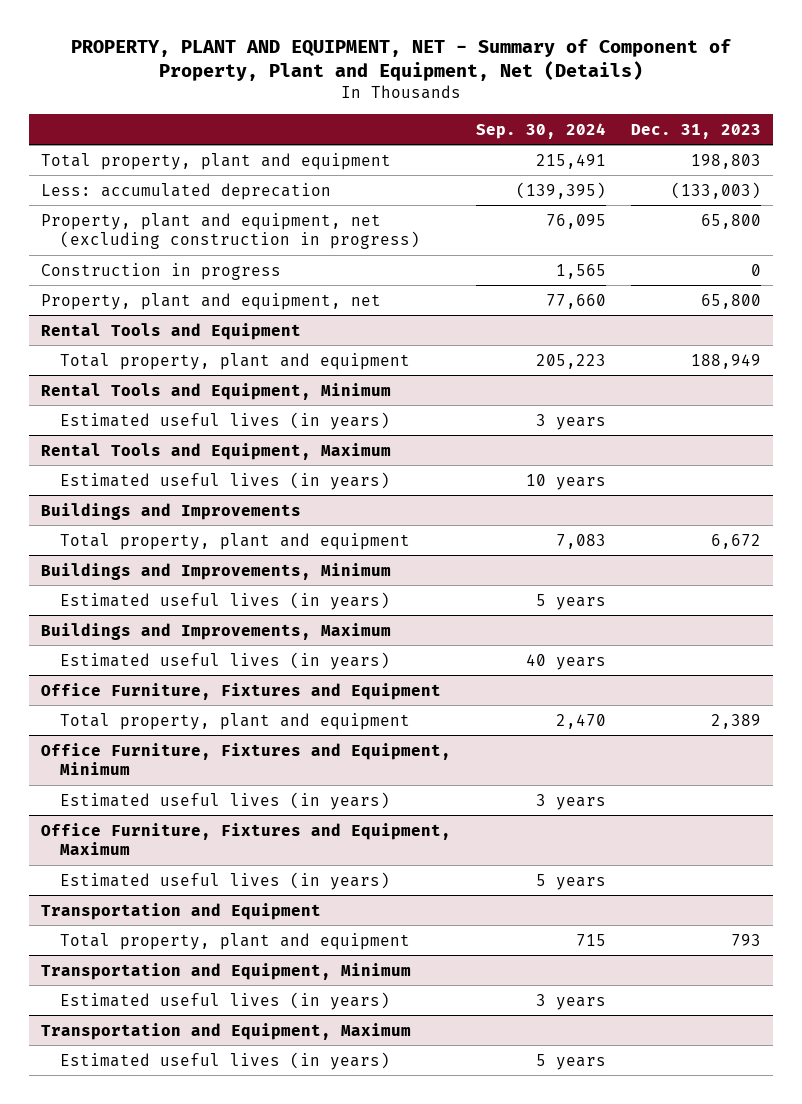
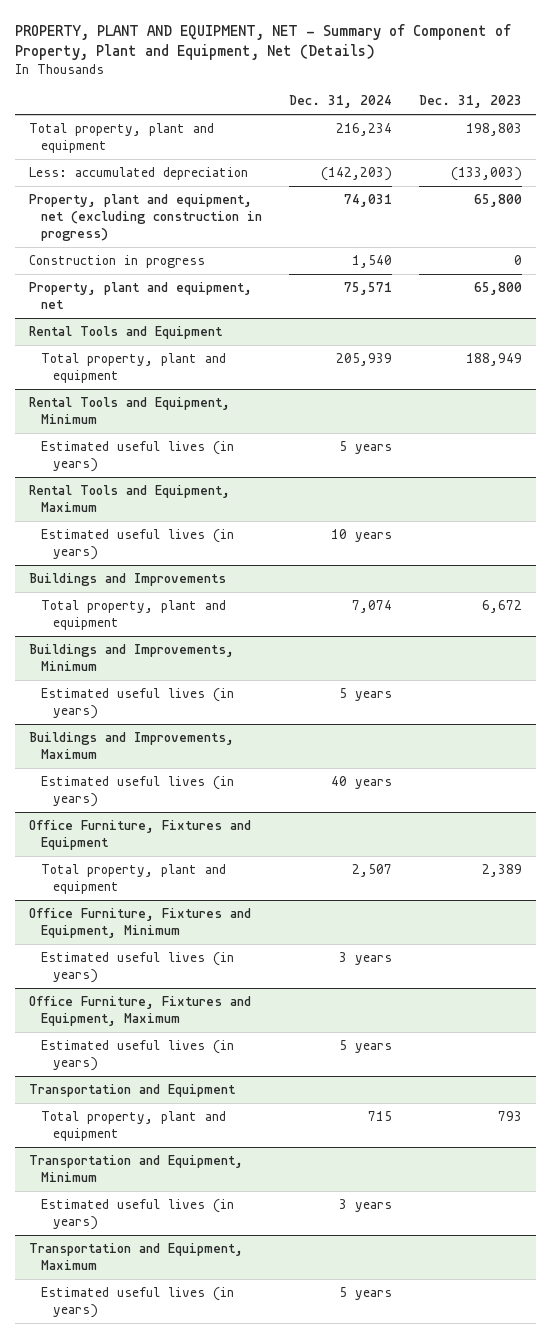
[476,122,607,139] Sep. 30, 2024 -> none
none -> [289,95,393,109] Dec. 31, 2024
[41,182,332,200] Less: accumulated deprecation -> [28,166,248,180] Less: accumulated depreciation

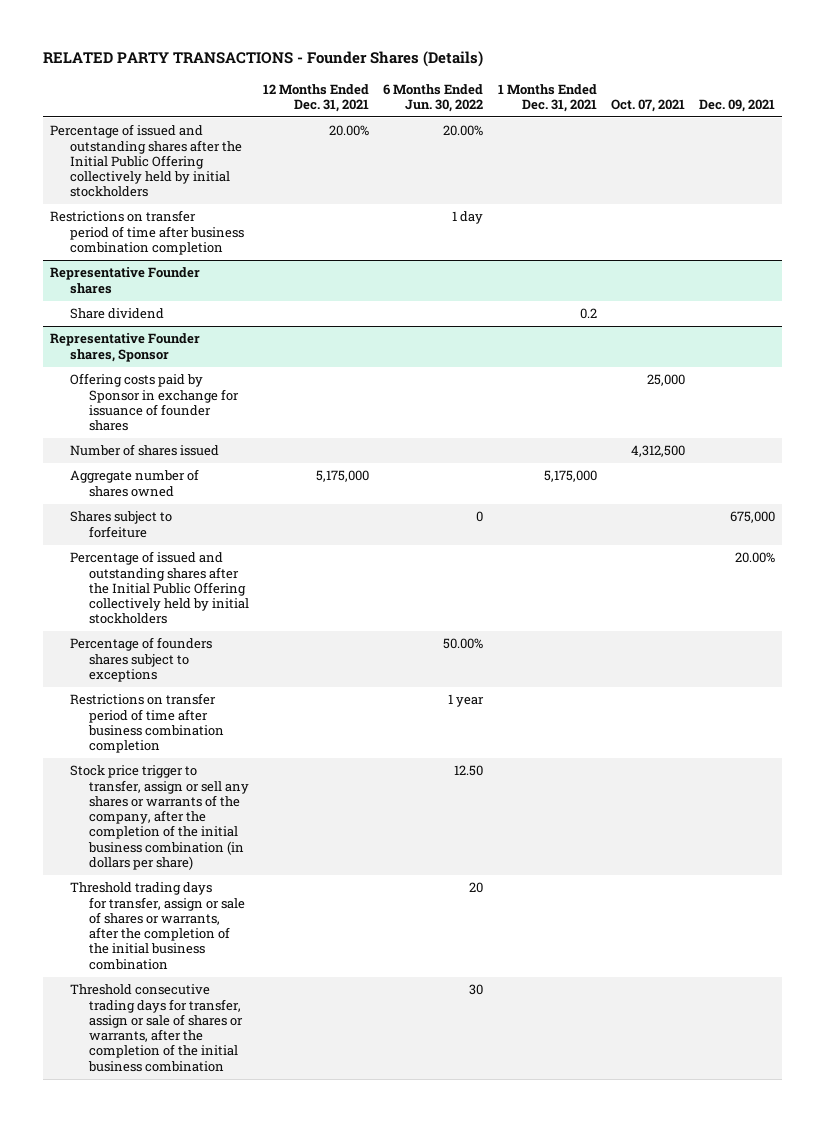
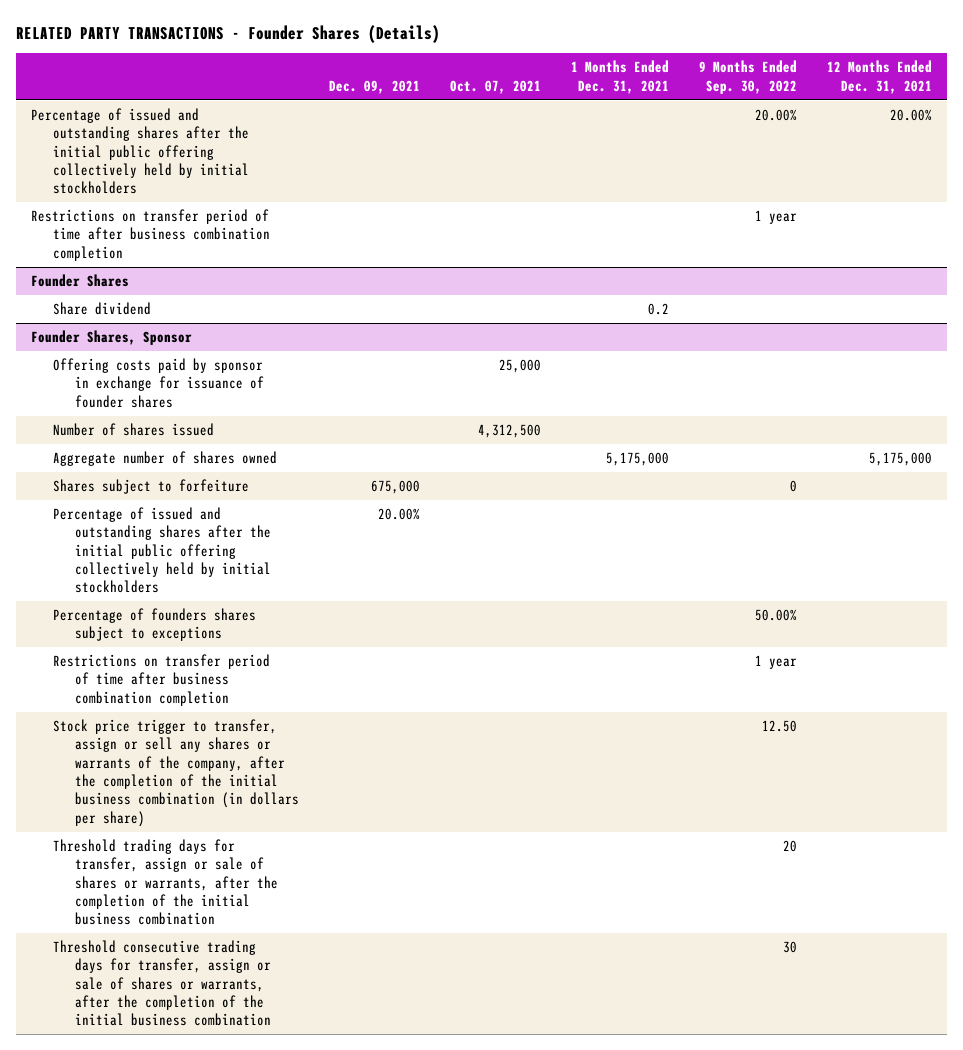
[383,83,484,113] 6 Months Ended Jun. 30, 2022 -> none
none -> [698,60,797,94] 9 Months Ended Sep. 30, 2022
[50,124,242,198] Percentage of issued and outstanding shares after the Initial Public Offering collectively held by initial stockholders -> [30,108,249,195] Percentage of issued and outstanding shares after the initial public offering collectively held by initial stockholders
[50,267,201,294] Representative Founder shares -> [30,274,129,288] Founder Shares
[50,333,201,362] Representative Founder shares, Sponsor -> [30,330,192,346] Founder Shares, Sponsor
[69,373,240,432] Offering costs paid by Sponsor in exchange for issuance of founder shares -> [52,358,264,408] Offering costs paid by sponsor in exchange for issuance of founder shares
[69,551,250,625] Percentage of issued and outstanding shares after the Initial Public Offering collectively held by initial stockholders -> [52,507,271,594] Percentage of issued and outstanding shares after the initial public offering collectively held by initial stockholders

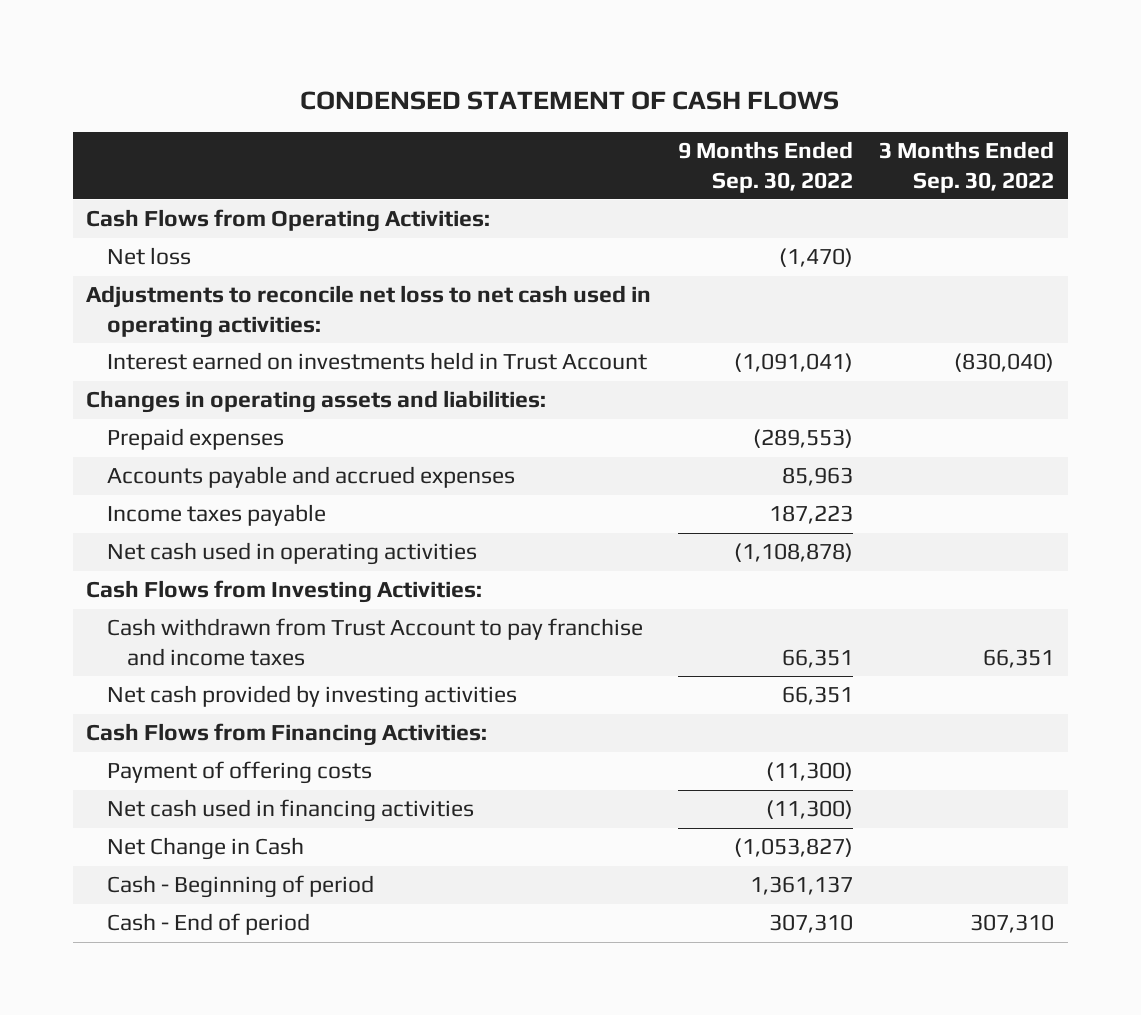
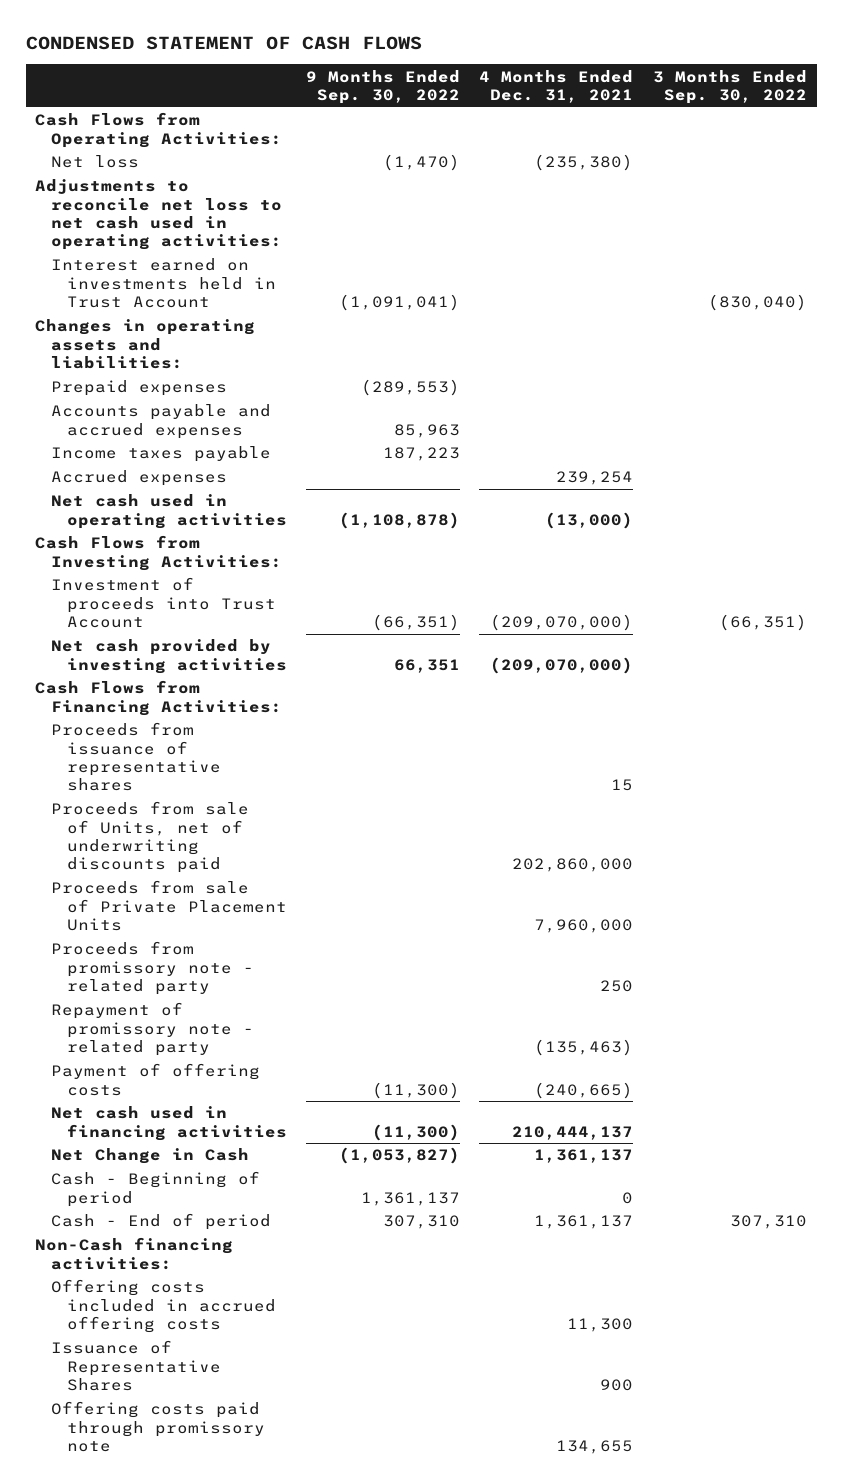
none -> [479,69,634,103] 4 Months Ended Dec. 31, 2021
none -> [50,470,227,487] Accrued expenses
[106,618,643,666] Cash withdrawn from Trust Account to pay franchise and income taxes -> none
none -> [50,577,276,628] Investment of proceeds into Trust Account
none -> [50,722,221,791] Proceeds from issuance of representative shares
none -> [50,801,249,873] Proceeds from sale of Units, net of underwriting discounts paid
none -> [50,880,287,931] Proceeds from sale of Private Placement Units
none -> [50,941,254,995] Proceeds from promissory note - related party
none -> [50,1002,254,1056] Repayment of promissory note - related party
none -> [35,1237,234,1270] Non-Cash financing activities:
none -> [50,1279,276,1333] Offering costs included in accrued offering costs
none -> [50,1340,221,1391] Issuance of Representative Shares
none -> [50,1401,265,1452] Offering costs paid through promissory note

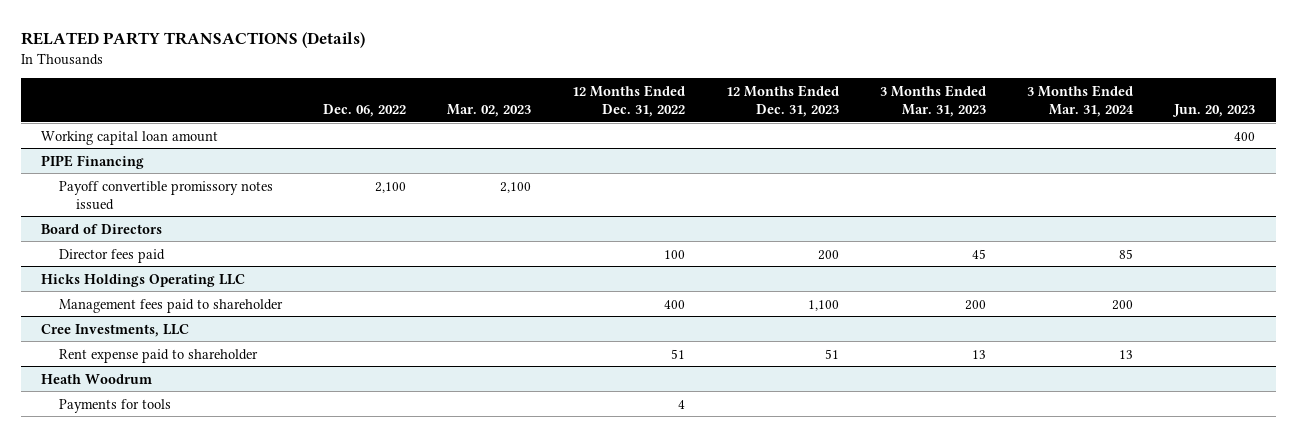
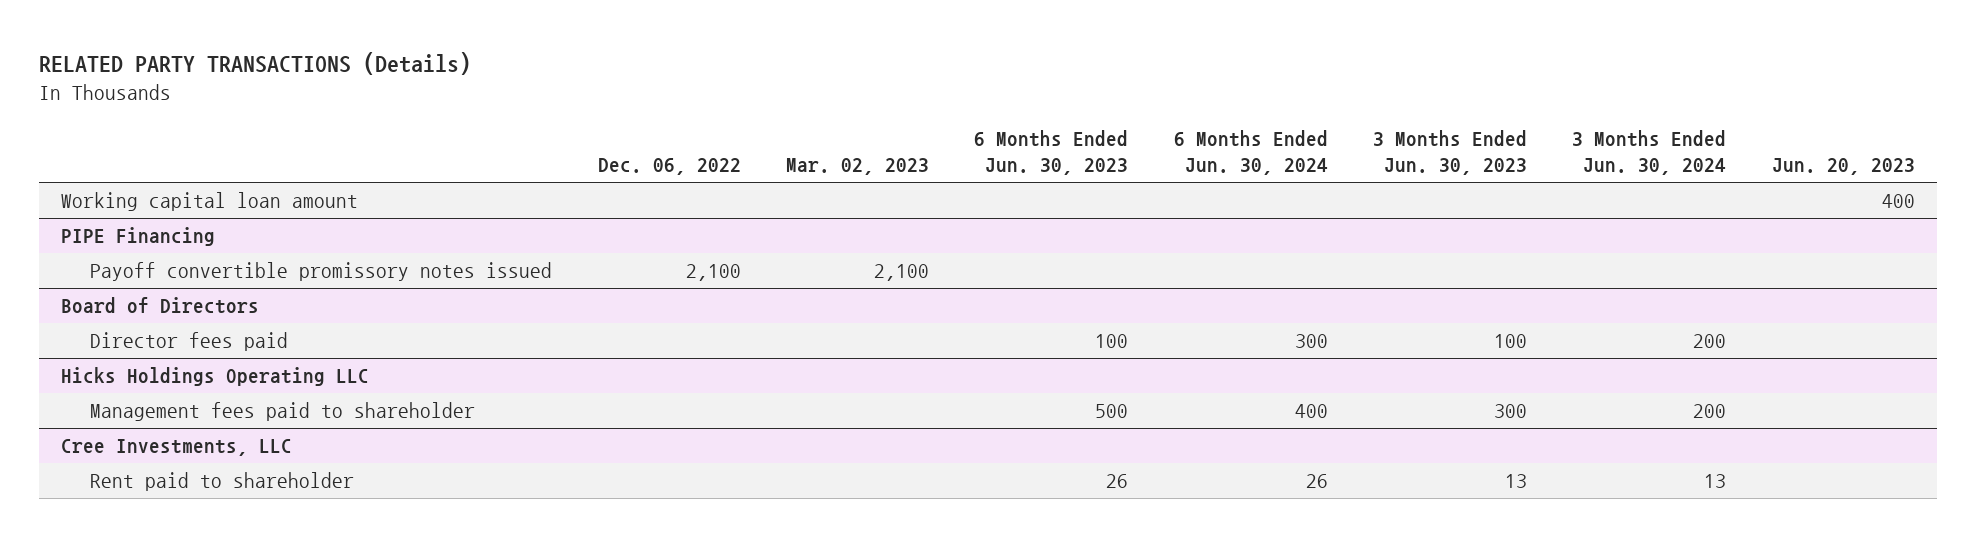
[571,84,685,117] 12 Months Ended Dec. 31, 2022 -> none
[725,84,839,117] 12 Months Ended Dec. 31, 2023 -> none
[880,84,987,117] 3 Months Ended Mar. 31, 2023 -> none
[1027,84,1135,117] 3 Months Ended Mar. 31, 2024 -> none
none -> [974,129,1129,175] 6 Months Ended Jun. 30, 2023
none -> [1173,129,1328,175] 6 Months Ended Jun. 30, 2024
none -> [1373,129,1528,175] 3 Months Ended Jun. 30, 2023
none -> [1572,129,1727,175] 3 Months Ended Jun. 30, 2024
[41,373,153,384] Heath Woodrum -> none
[58,398,171,413] Payments for tools -> none
[58,348,258,363] Rent expense paid to shareholder -> [90,472,355,492] Rent paid to shareholder

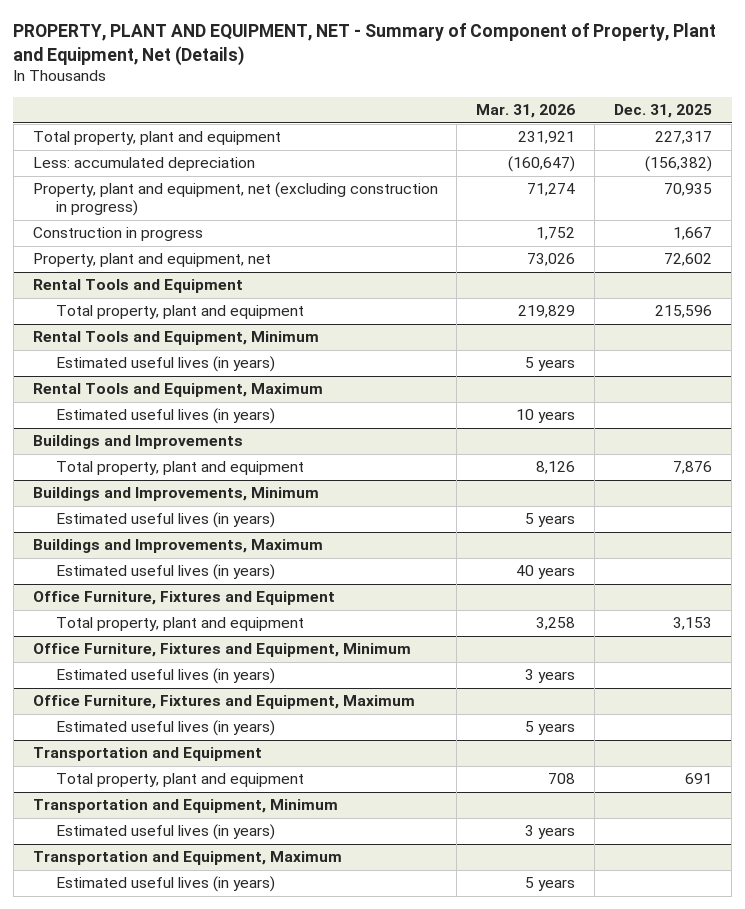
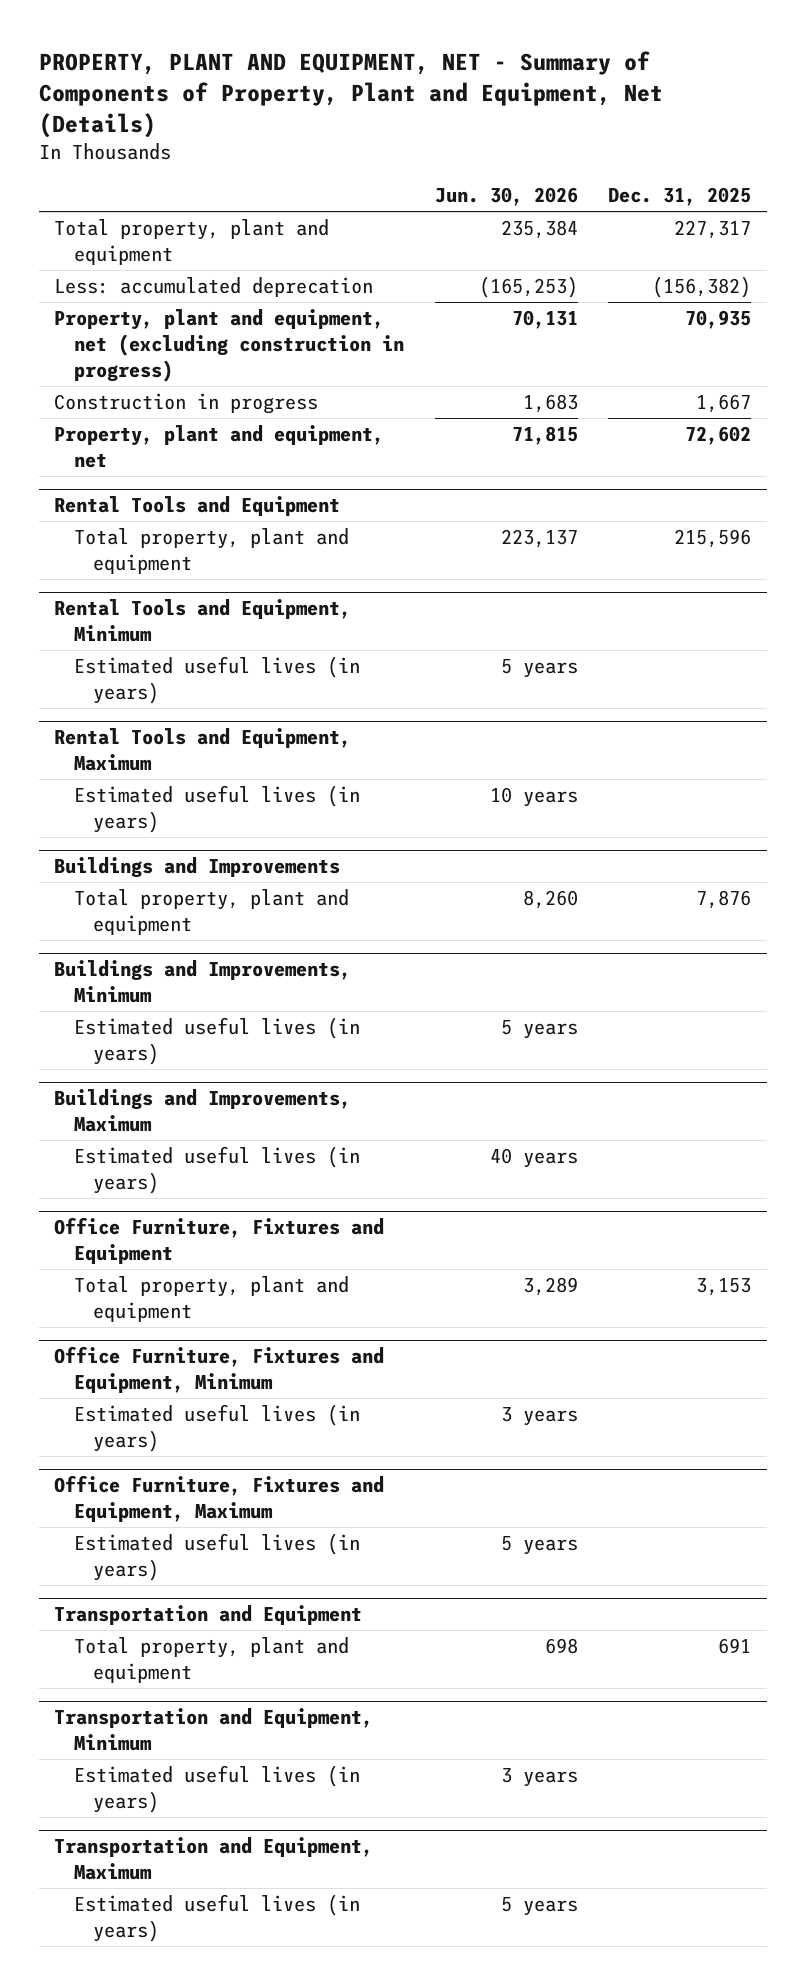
[13,22,717,66] PROPERTY, PLANT AND EQUIPMENT, NET - Summary of Component of Property, Plant and Equipment, Net (Details) -> [39,51,664,139] PROPERTY, PLANT AND EQUIPMENT, NET - Summary of Components of Property, Plant and Equipment, Net (Details)
[476,104,576,119] Mar. 31, 2026 -> none
none -> [434,187,578,207] Jun. 30, 2026
[32,157,255,172] Less: accumulated depreciation -> [54,276,374,297] Less: accumulated deprecation

